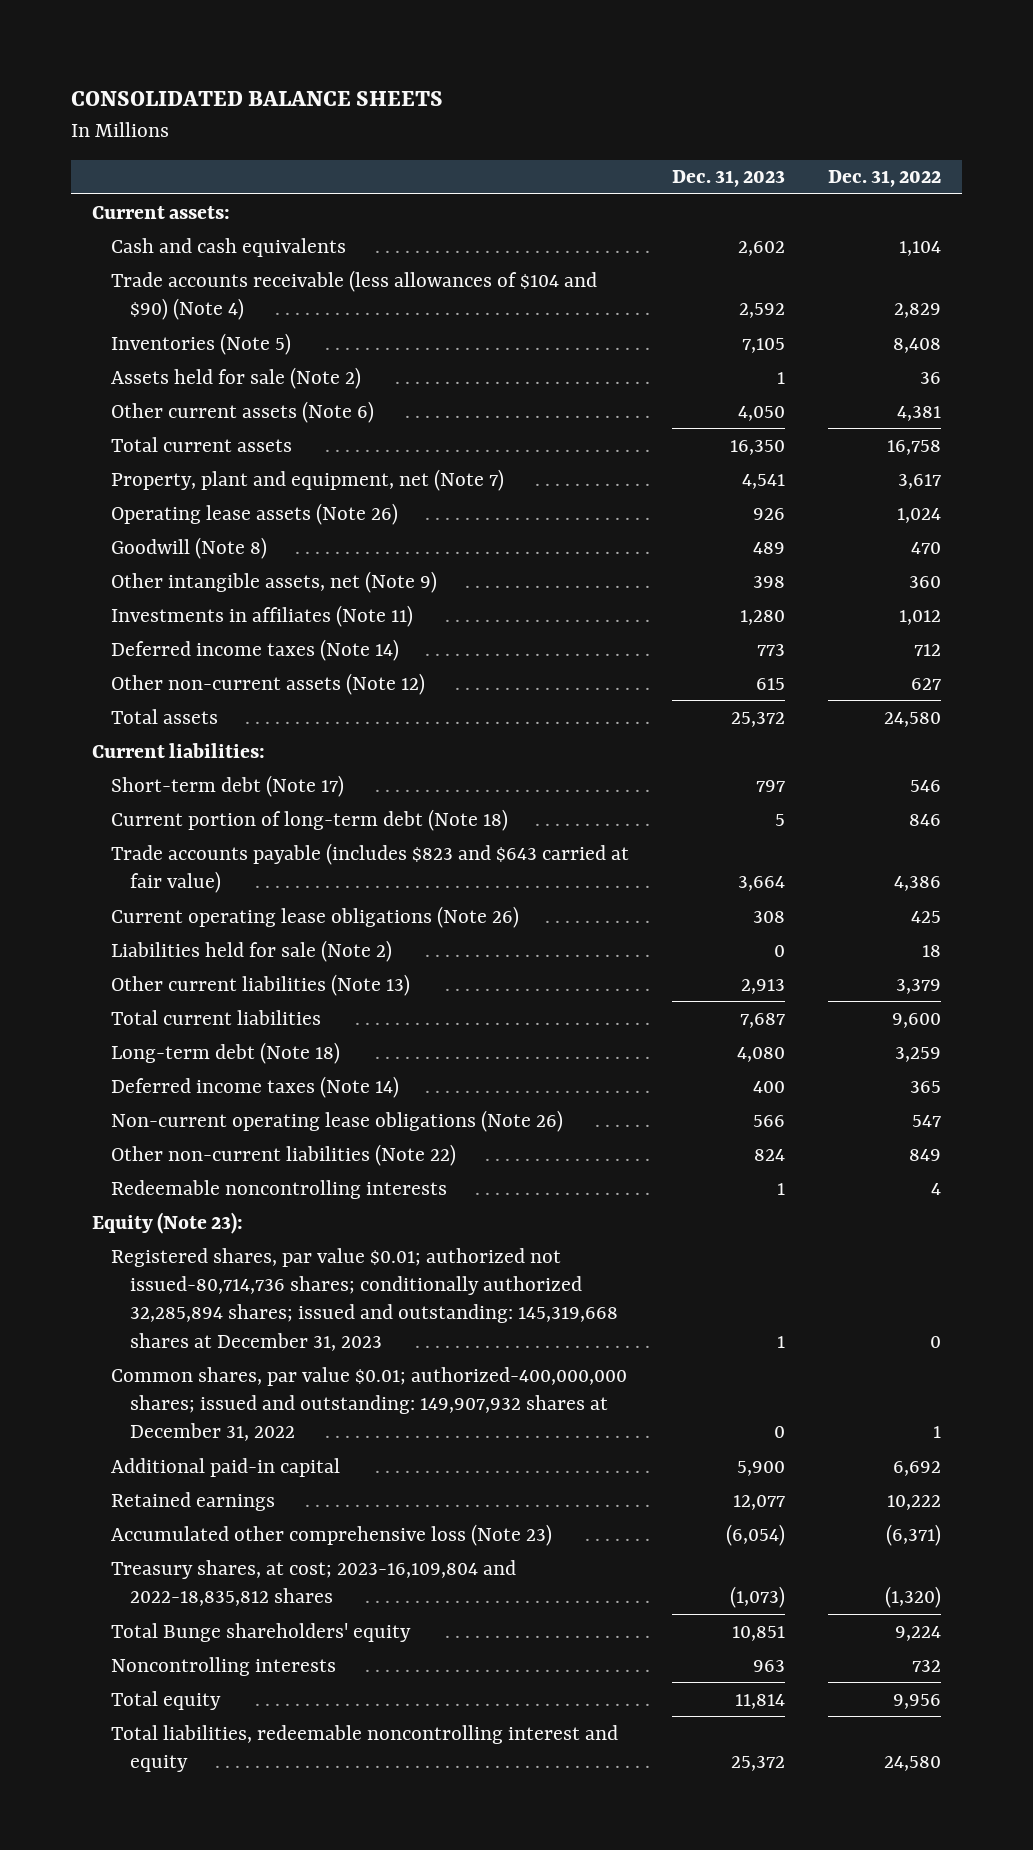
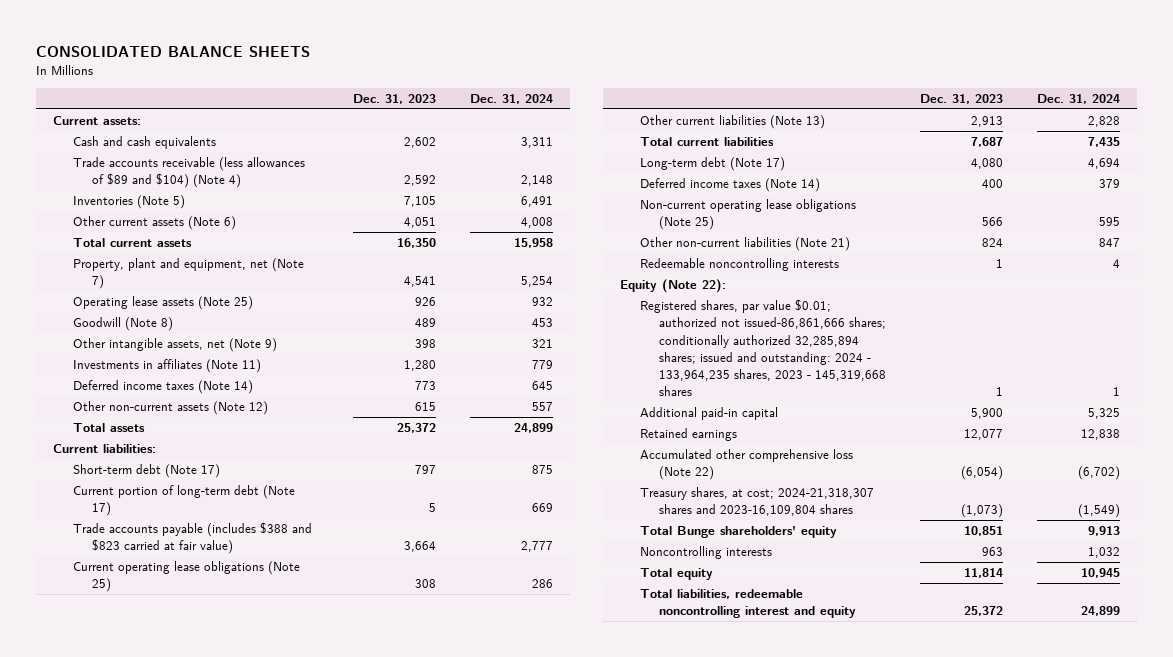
[827,170,941,188] Dec. 31, 2022 -> none
none -> [470,94,554,105] Dec. 31, 2024
[110,269,597,321] Trade accounts receivable (less allowances of $104 and $90) (Note 4) -> [72,157,305,189] Trade accounts receivable (less allowances of $89 and $104) (Note 4)
[110,366,361,389] Assets held for sale (Note 2) -> none
[737,405,785,421] 4,050 -> [403,217,436,229] 4,051
[110,502,398,525] Operating lease assets (Note 26) -> [72,296,253,311] Operating lease assets (Note 25)
[110,939,392,962] Liabilities held for sale (Note 2) -> none
[110,808,508,831] Current portion of long-term debt (Note 18) -> [72,485,295,517] Current portion of long-term debt (Note 17)
[110,842,629,894] Trade accounts payable (includes $823 and $643 carried at fair value) -> [72,522,312,555] Trade accounts payable (includes $388 and $823 carried at fair value)
[110,905,519,928] Current operating lease obligations (Note 26) -> [72,561,300,593] Current operating lease obligations (Note 25)
[110,1041,340,1064] Long-term debt (Note 18) -> [639,157,785,172] Long-term debt (Note 17)
[110,1109,563,1132] Non-current operating lease obligations (Note 26) -> [639,199,856,231] Non-current operating lease obligations (Note 25)
[110,1143,456,1166] Other non-current liabilities (Note 22) -> [639,237,850,252] Other non-current liabilities (Note 21)
[110,1366,627,1442] Common shares, par value $0.01; authorized-400,000,000 shares; issued and outstanding: 149,907,932 shares at December 31, 2022 -> none
[91,1211,243,1234] Equity (Note 23): -> [620,279,727,294] Equity (Note 22):
[110,1247,618,1351] Registered shares, par value $0.01; authorized not issued-80,714,736 shares; conditionally authorized 32,285,894 shares; issued and outstanding: 145,319,668 shares at December 31, 2023 -> [639,299,886,397] Registered shares, par value $0.01; authorized not issued-86,861,666 shares; conditionally authorized 32,285,894 shares; issued and outstanding: 2024 - 133,964,235 shares, 2023 - 145,319,668 shares
[110,1523,552,1546] Accumulated other comprehensive loss (Note 23) -> [639,449,853,481] Accumulated other comprehensive loss (Note 22)
[110,1559,516,1607] Treasury shares, at cost; 2023-16,109,804 and 2022-18,835,812 shares -> [639,487,874,517] Treasury shares, at cost; 2024-21,318,307 shares and 2023-16,109,804 shares

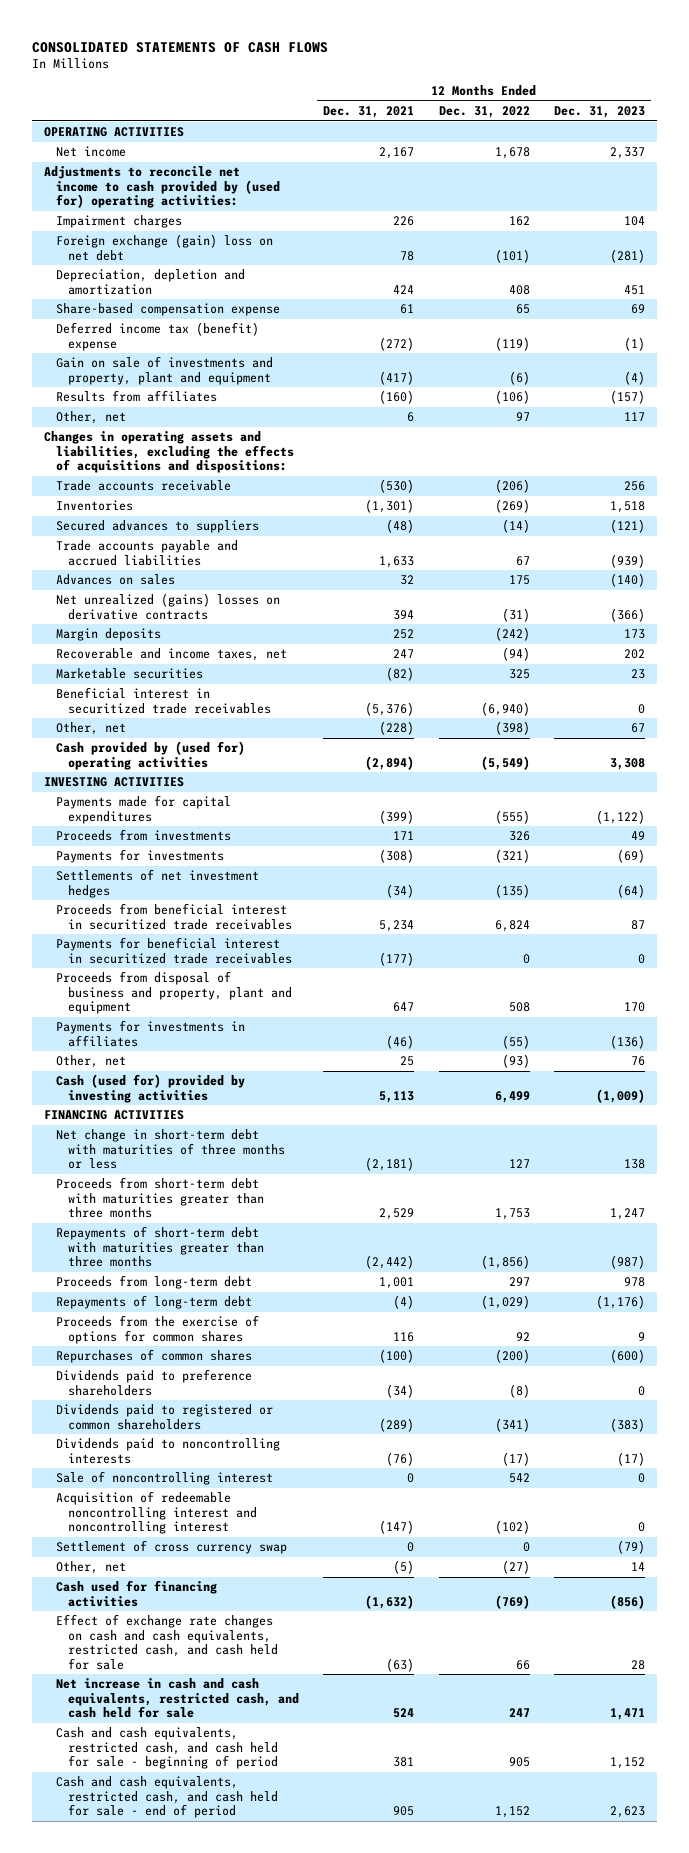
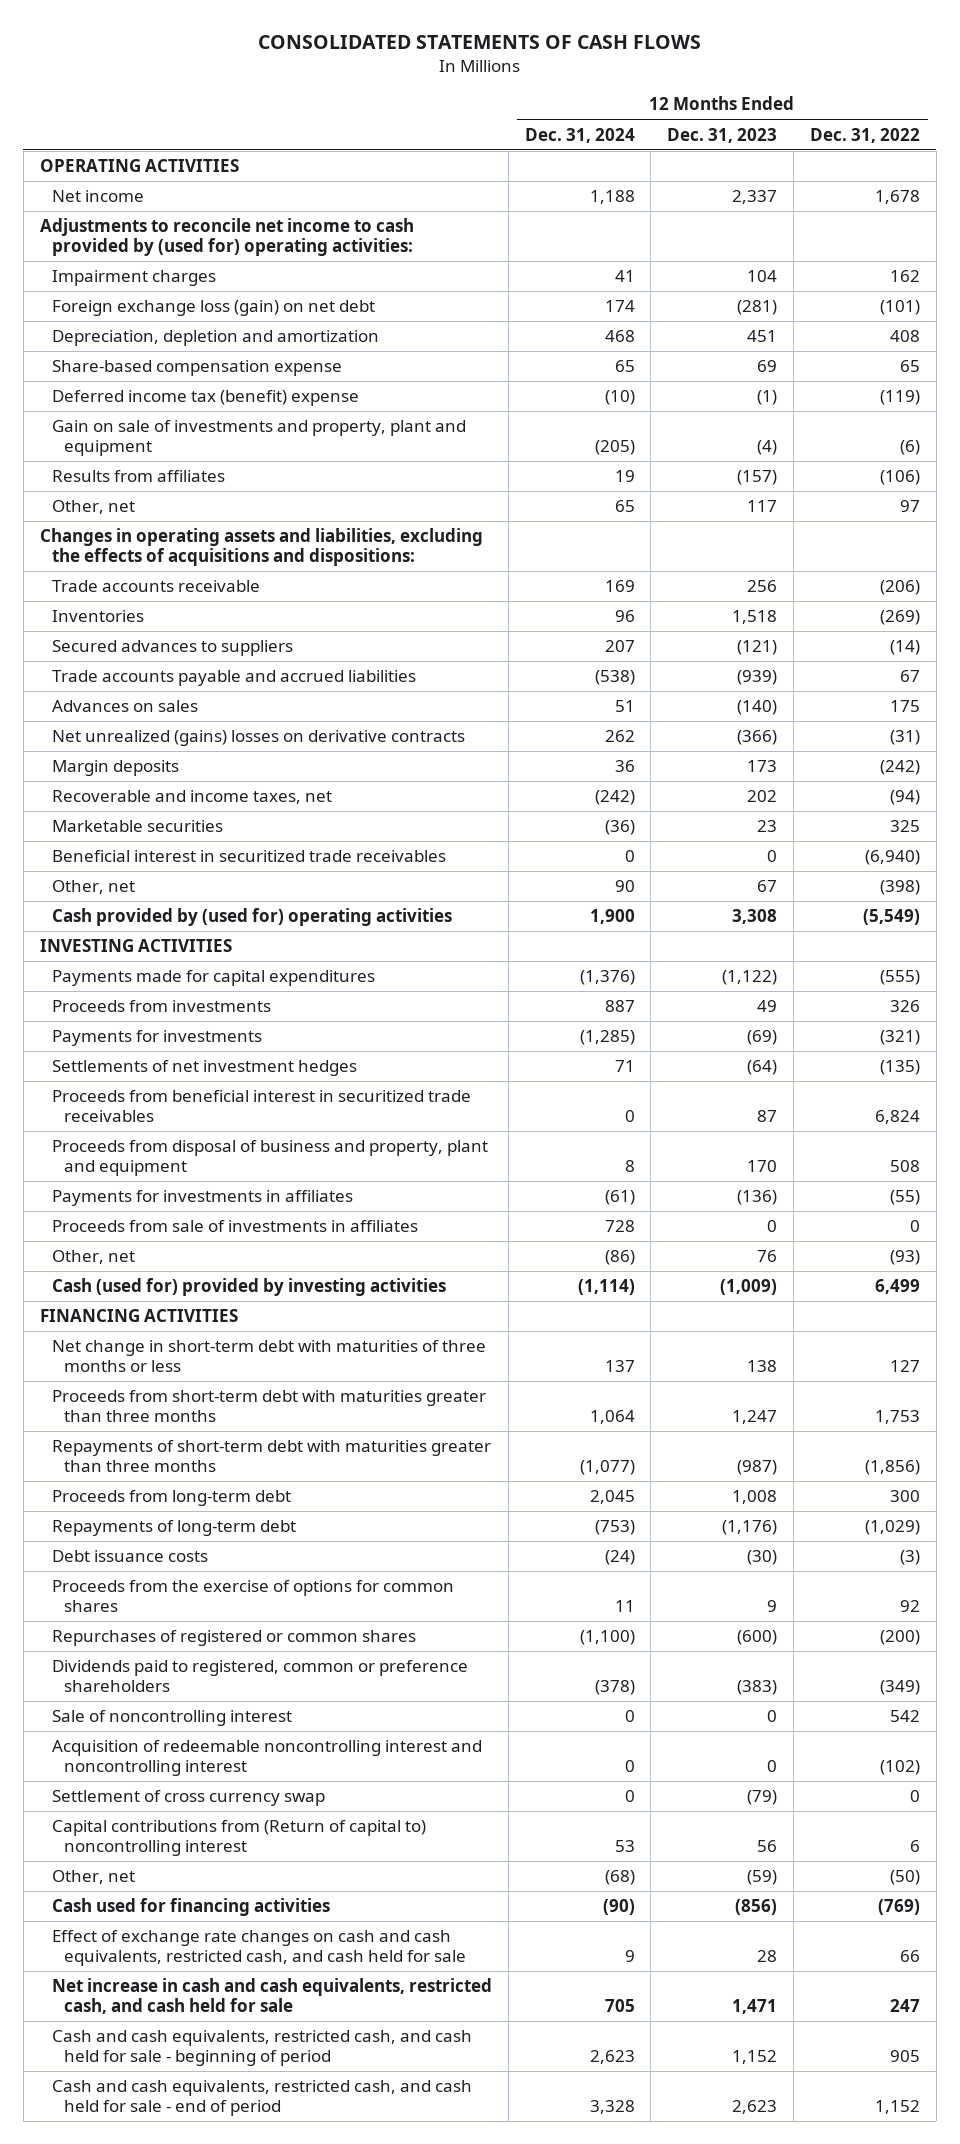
[323,105,415,118] Dec. 31, 2021 -> none
none -> [524,127,635,143] Dec. 31, 2024
[56,234,274,261] Foreign exchange (gain) loss on net debt -> [52,300,376,317] Foreign exchange loss (gain) on net debt
[56,937,293,964] Payments for beneficial interest in securitized trade receivables -> none
none -> [52,1220,419,1233] Proceeds from sale of investments in affiliates
[508,1277,530,1287] 297 -> [889,1490,920,1503] 300
[623,1277,645,1288] 978 -> [732,1490,778,1505] 1,008
none -> [52,1550,209,1563] Debt issuance costs
[56,1369,253,1396] Dividends paid to preference shareholders -> none
[56,1438,281,1464] Dividends paid to noncontrolling interests -> none
[56,1349,253,1364] Repurchases of common shares -> [52,1630,417,1647] Repurchases of registered or common shares
[56,1404,274,1430] Dividends paid to registered or common shareholders -> [52,1660,469,1692] Dividends paid to registered, common or preference shareholders
[494,1417,530,1432] (341) -> [879,1679,920,1695] (349)
none -> [52,1820,427,1856] Capital contributions from (Return of capital to) noncontrolling interest
[501,1560,530,1575] (27) -> [889,1870,920,1886] (50)
[630,1562,645,1572] 14 -> [747,1870,778,1886] (59)

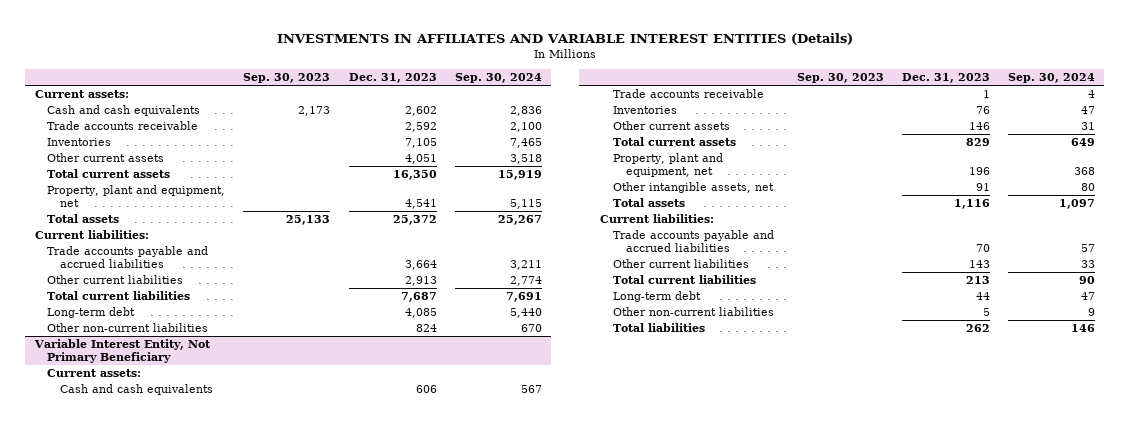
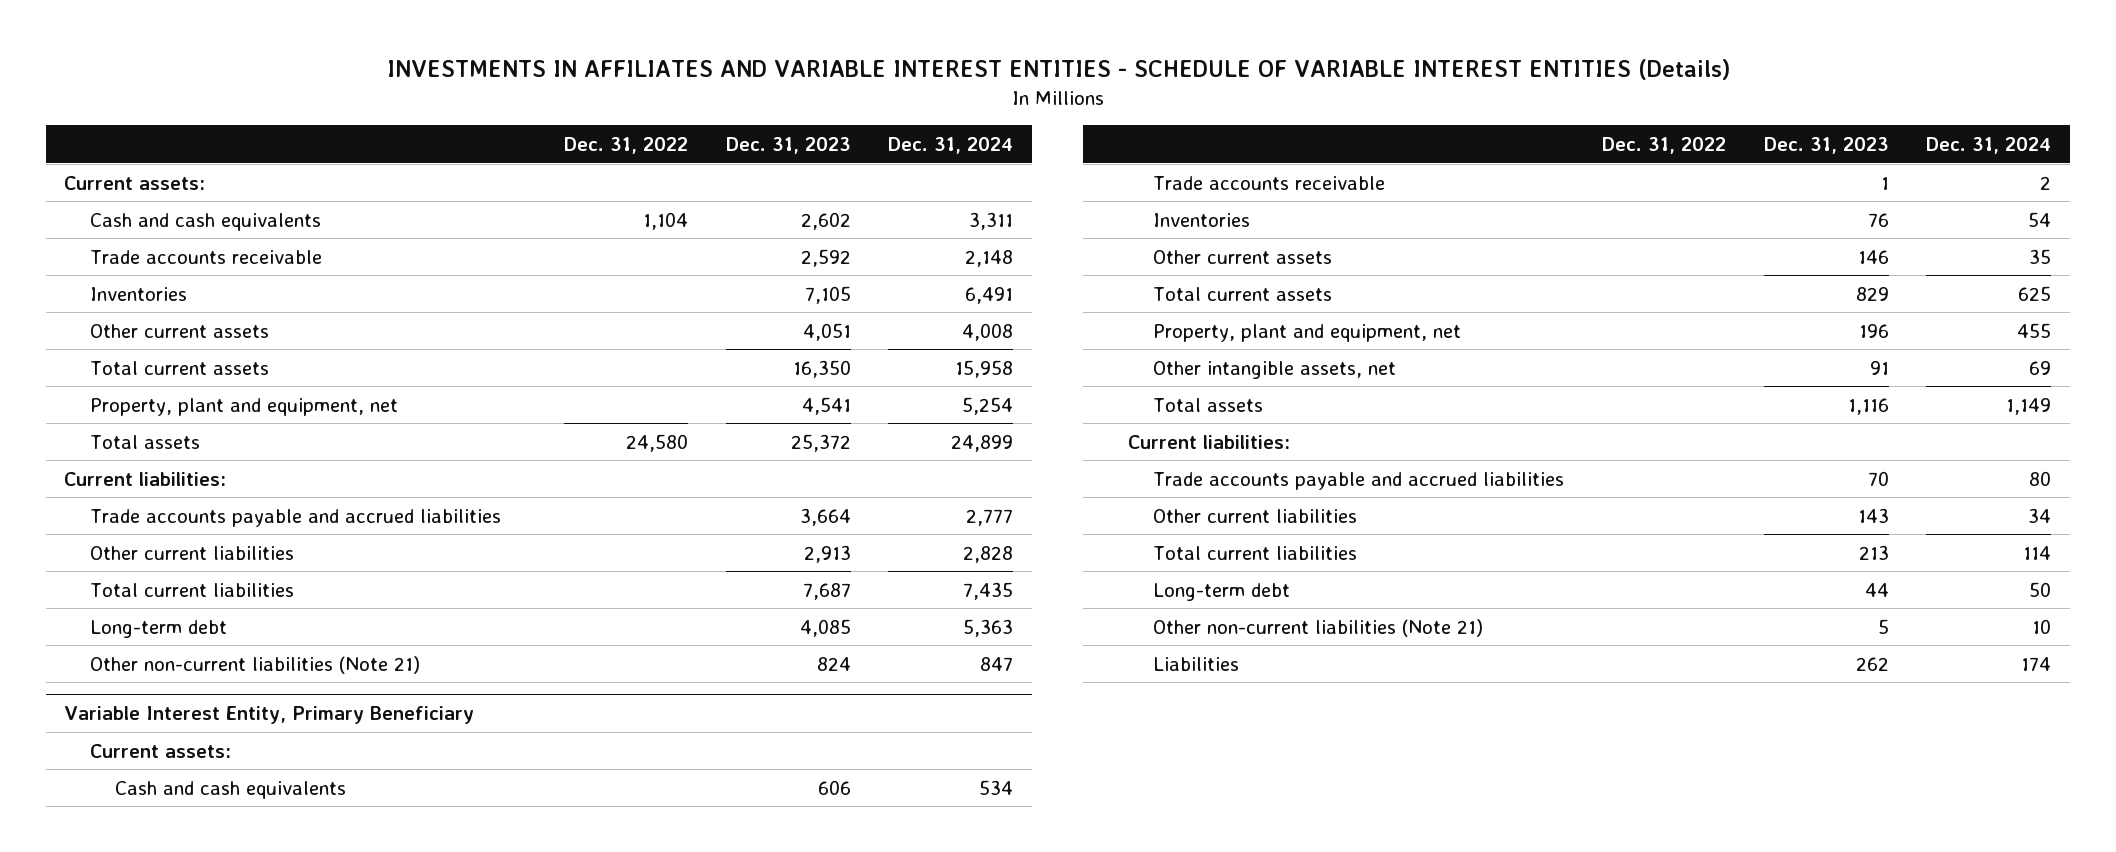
[276,32,853,45] INVESTMENTS IN AFFILIATES AND VARIABLE INTEREST ENTITIES (Details) -> [386,59,1730,81] INVESTMENTS IN AFFILIATES AND VARIABLE INTEREST ENTITIES - SCHEDULE OF VARIABLE INTEREST ENTITIES (Details)
[243,72,331,83] Sep. 30, 2023 -> none
[454,72,542,83] Sep. 30, 2024 -> none
none -> [564,136,689,154] Dec. 31, 2022
none -> [888,136,1014,154] Dec. 31, 2024
[47,323,209,333] Other non-current liabilities -> [89,655,420,674] Other non-current liabilities (Note 21)
[33,339,211,363] Variable Interest Entity, Not Primary Beneficiary -> [64,706,475,725] Variable Interest Entity, Primary Beneficiary
[612,307,774,317] Other non-current liabilities -> [1153,618,1484,637] Other non-current liabilities (Note 21)
[612,323,705,333] Total liabilities -> [1153,656,1240,671] Liabilities

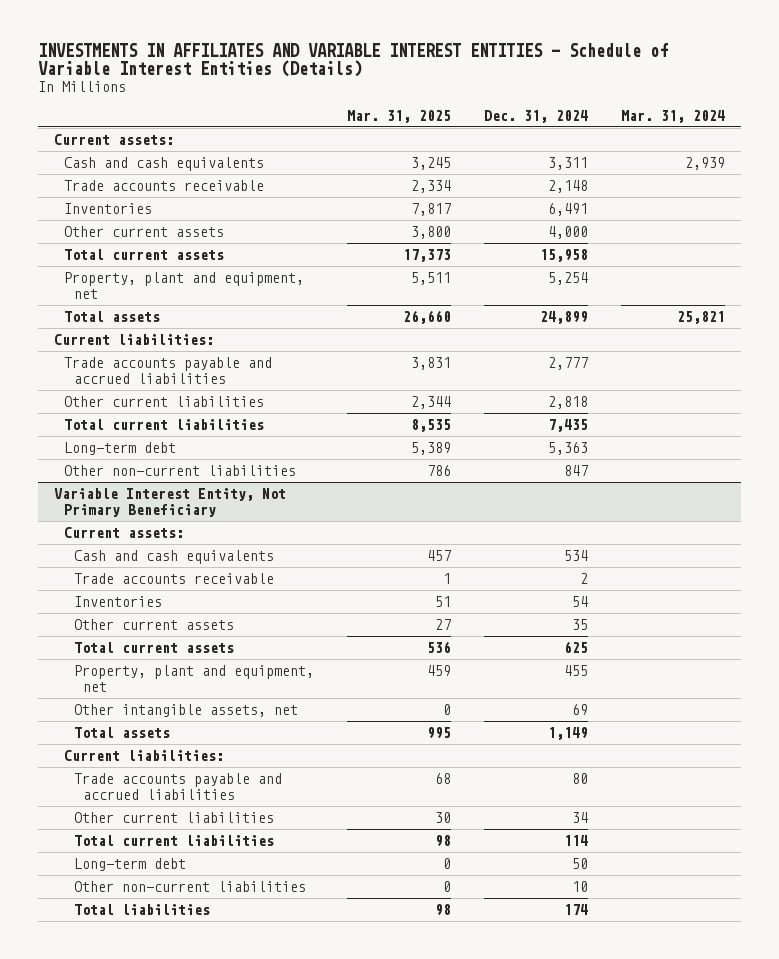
[386,59,1730,81] INVESTMENTS IN AFFILIATES AND VARIABLE INTEREST ENTITIES - SCHEDULE OF VARIABLE INTEREST ENTITIES (Details) -> [37,42,668,78] INVESTMENTS IN AFFILIATES AND VARIABLE INTEREST ENTITIES - Schedule of Variable Interest Entities (Details)
[564,136,689,154] Dec. 31, 2022 -> none
[725,136,851,154] Dec. 31, 2023 -> none
none -> [346,109,451,123] Mar. 31, 2025
none -> [620,109,725,123] Mar. 31, 2024
[962,322,1014,341] 4,008 -> [547,226,588,240] 4,000
[963,545,1014,563] 2,828 -> [547,396,588,410] 2,818
[89,655,420,674] Other non-current liabilities (Note 21) -> [64,465,297,477] Other non-current liabilities
[64,706,475,725] Variable Interest Entity, Primary Beneficiary -> [54,488,287,517] Variable Interest Entity, Not Primary Beneficiary
[1153,618,1484,637] Other non-current liabilities (Note 21) -> [73,881,306,893] Other non-current liabilities
[1153,656,1240,671] Liabilities -> [73,904,210,916] Total liabilities

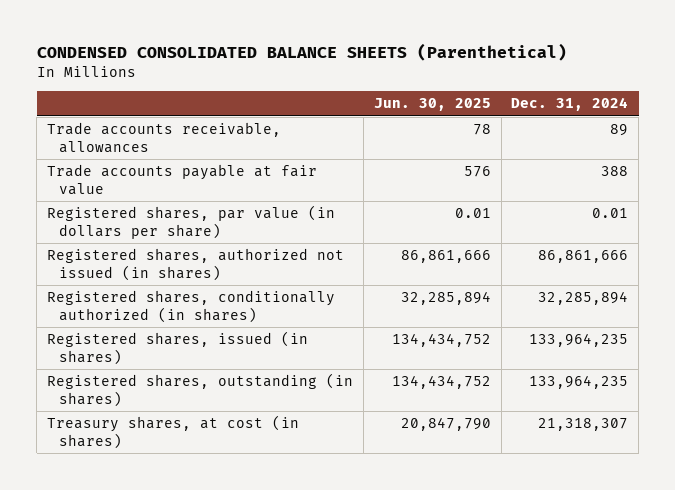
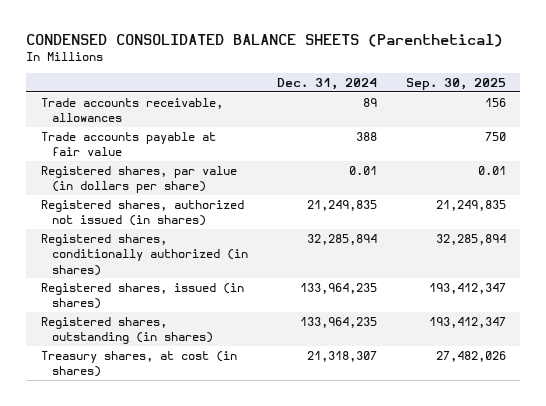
[373,98,491,112] Jun. 30, 2025 -> none
none -> [405,77,506,90] Sep. 30, 2025
[538,250,629,264] 86,861,666 -> [306,199,377,211] 21,249,835

